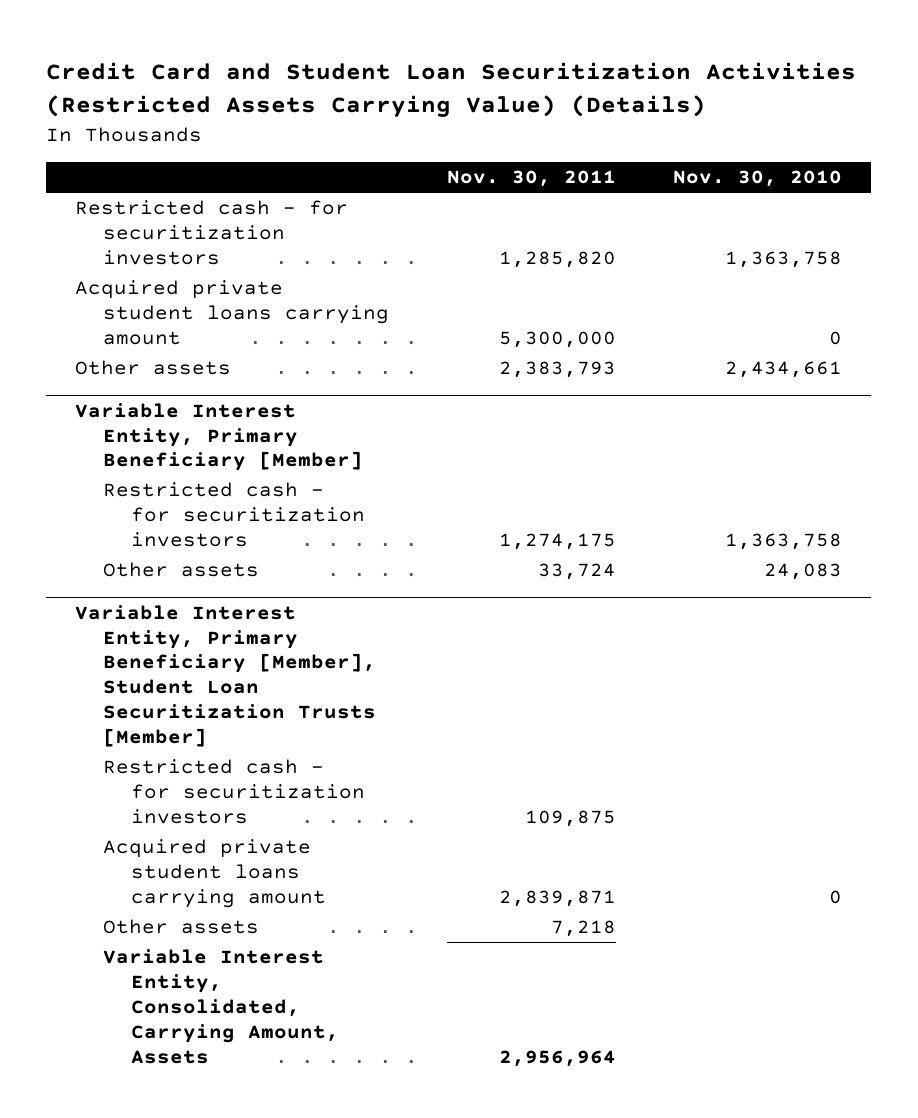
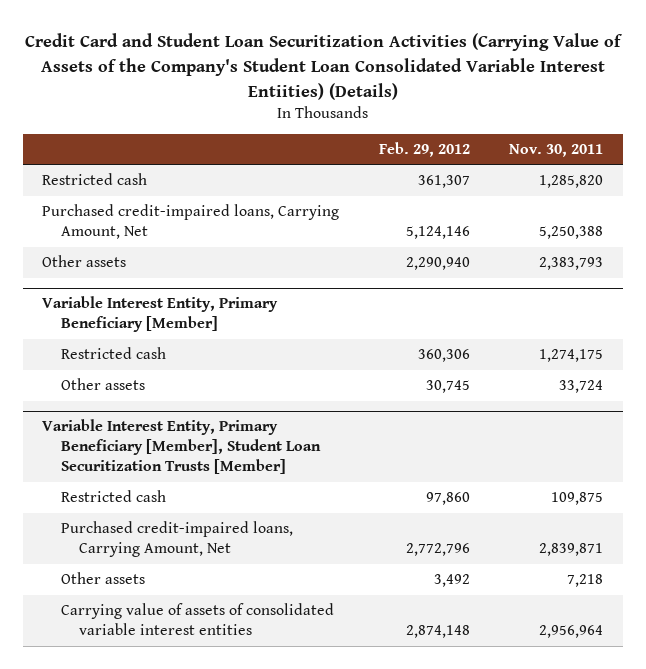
[46,62,857,118] Credit Card and Student Loan Securitization Activities (Restricted Assets Carrying Value) (Details) -> [24,33,623,100] Credit Card and Student Loan Securitization Activities (Carrying Value of Assets of the Company's Student Loan Consolidated Variable Interest Entiities) (Details)
[673,170,843,188] Nov. 30, 2010 -> none
none -> [378,141,470,157] Feb. 29, 2012
[75,200,349,266] Restricted cash - for securitization investors -> [42,173,148,186] Restricted cash
[75,280,390,346] Acquired private student loans carrying amount -> [42,204,340,240] Purchased credit-impaired loans, Carrying Amount, Net
[498,331,616,349] 5,300,000 -> [539,226,604,240] 5,250,388
[103,482,366,548] Restricted cash - for securitization investors -> [60,347,166,360] Restricted cash
[103,759,366,825] Restricted cash - for securitization investors -> [60,490,166,503] Restricted cash
[103,839,327,909] Acquired private student loans carrying amount -> [60,521,293,558] Purchased credit-impaired loans, Carrying Amount, Net
[103,949,340,1064] Variable Interest Entity, Consolidated, Carrying Amount, Assets -> [60,603,334,636] Carrying value of assets of consolidated variable interest entities

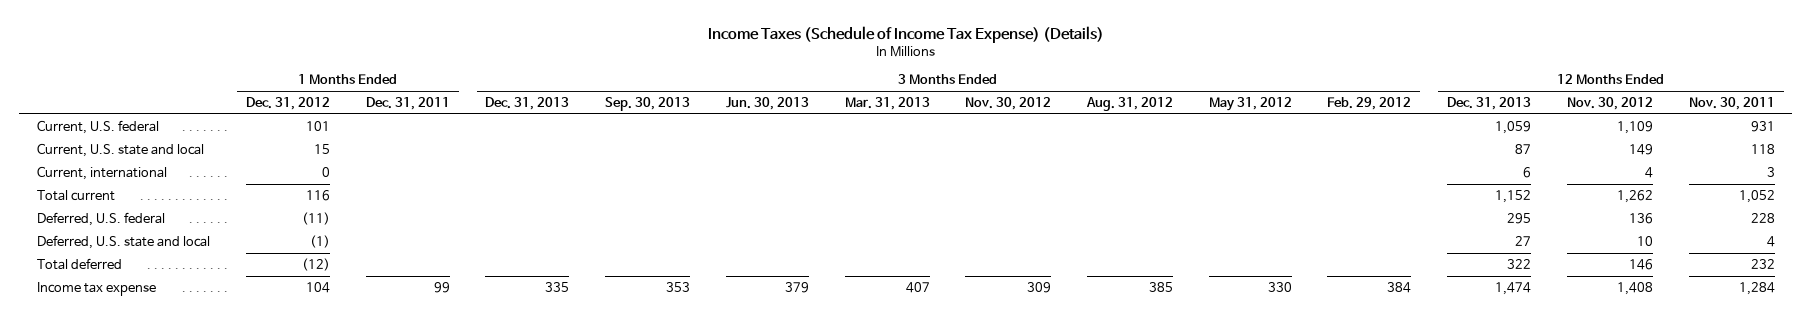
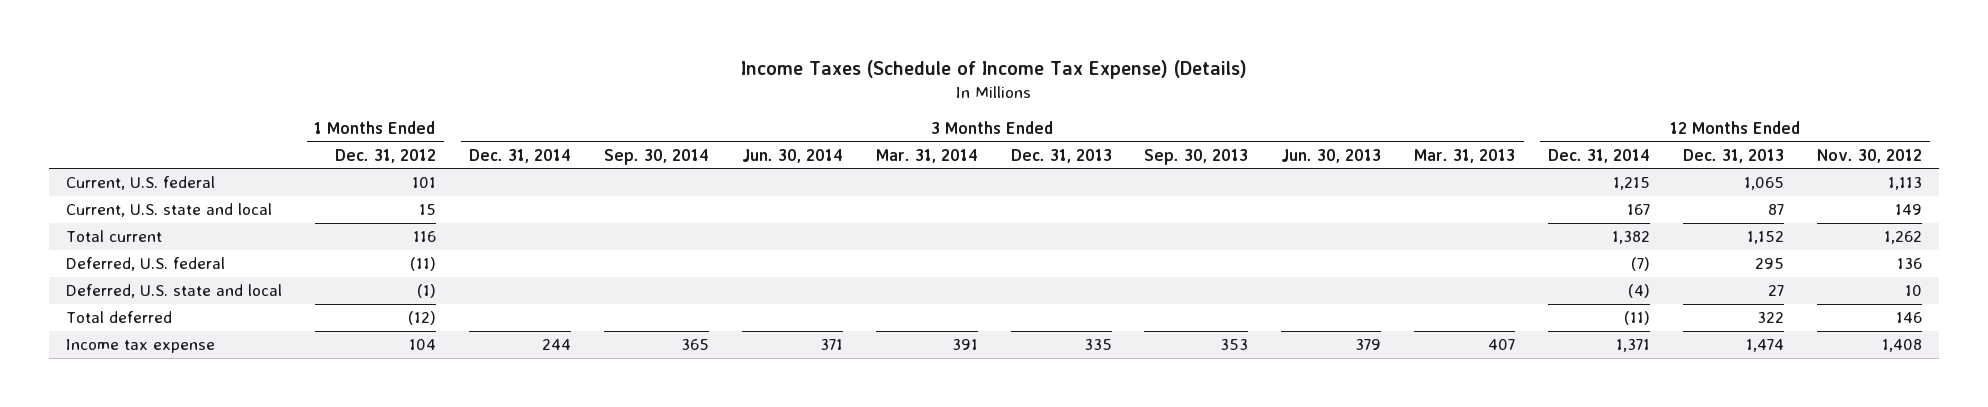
[365,97,450,111] Dec. 31, 2011 -> none
[965,97,1052,111] Nov. 30, 2012 -> none
[1086,97,1174,112] Aug. 31, 2012 -> none
[1208,97,1292,112] May 31, 2012 -> none
[1327,97,1412,111] Feb. 29, 2012 -> none
[1688,97,1775,111] Nov. 30, 2011 -> none
none -> [468,148,571,163] Dec. 31, 2014
none -> [603,148,709,165] Sep. 30, 2014
none -> [741,148,843,163] Jun. 30, 2014
none -> [875,148,978,163] Mar. 31, 2014
none -> [1548,148,1651,163] Dec. 31, 2014
[1495,120,1532,134] 1,059 -> [1744,177,1785,191] 1,065
[1616,120,1653,134] 1,109 -> [1888,177,1923,191] 1,113
[37,165,168,180] Current, international -> none

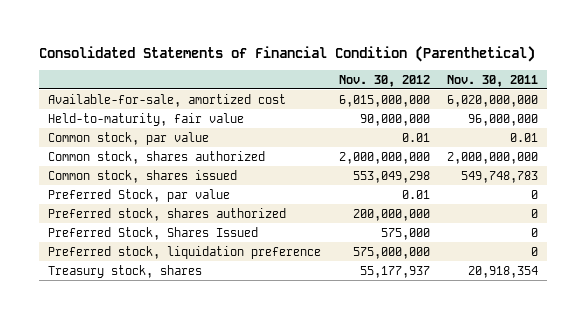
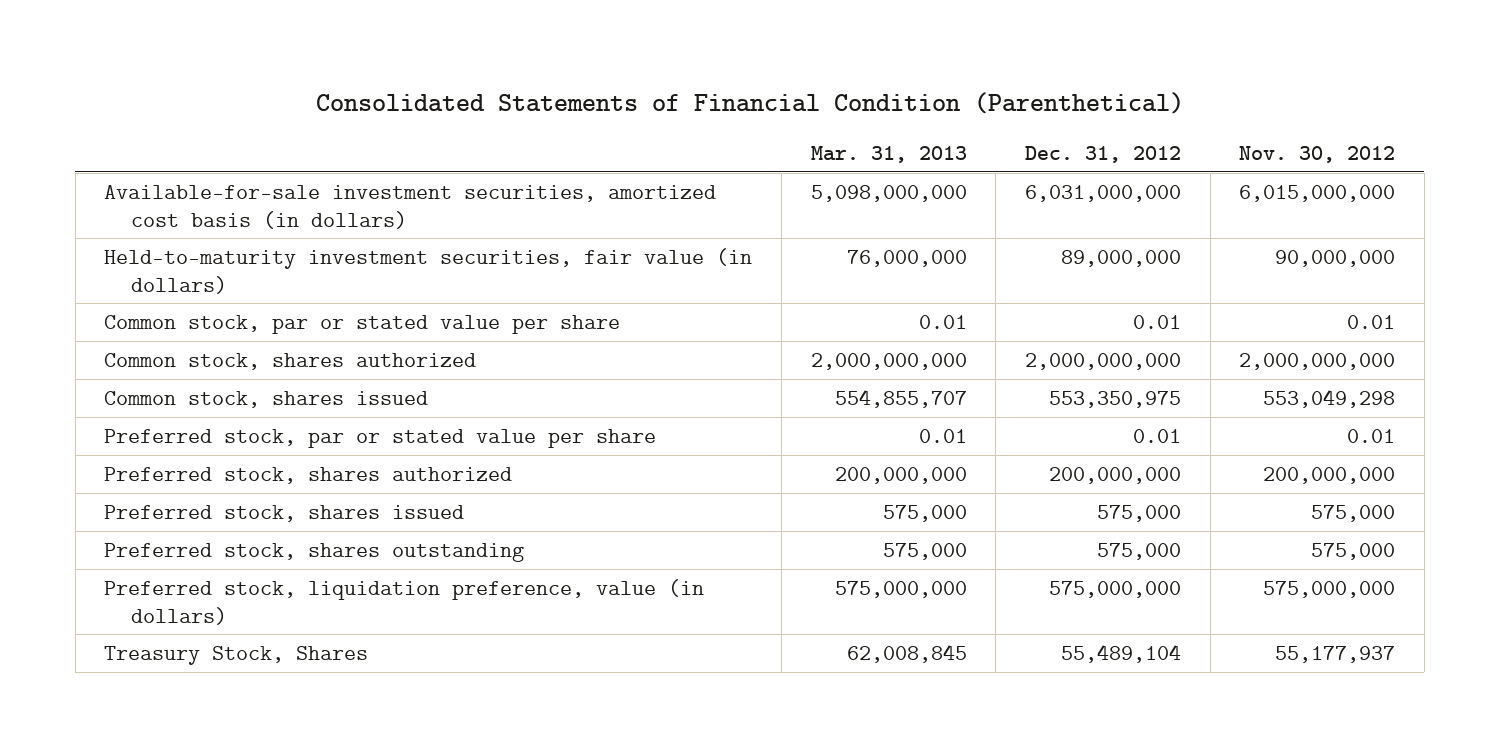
[447,74,539,87] Nov. 30, 2011 -> none
none -> [810,145,967,163] Mar. 31, 2013
none -> [1024,145,1181,163] Dec. 31, 2012
[47,93,286,107] Available-for-sale, amortized cost -> [104,184,717,229] Available-for-sale investment securities, amortized cost basis (in dollars)
[47,112,244,126] Held-to-maturity, fair value -> [104,247,753,294] Held-to-maturity investment securities, fair value (in dollars)
[47,131,209,145] Common stock, par value -> [104,314,621,334] Common stock, par or stated value per share
[47,188,230,202] Preferred Stock, par value -> [104,428,657,448] Preferred stock, par or stated value per share
[47,226,258,240] Preferred Stock, Shares Issued -> [104,504,465,522] Preferred stock, shares issued
none -> [104,542,525,562] Preferred stock, shares outstanding
[47,245,321,259] Preferred stock, liquidation preference -> [104,578,705,625] Preferred stock, liquidation preference, value (in dollars)
[47,264,202,278] Treasury stock, shares -> [104,645,369,665] Treasury Stock, Shares

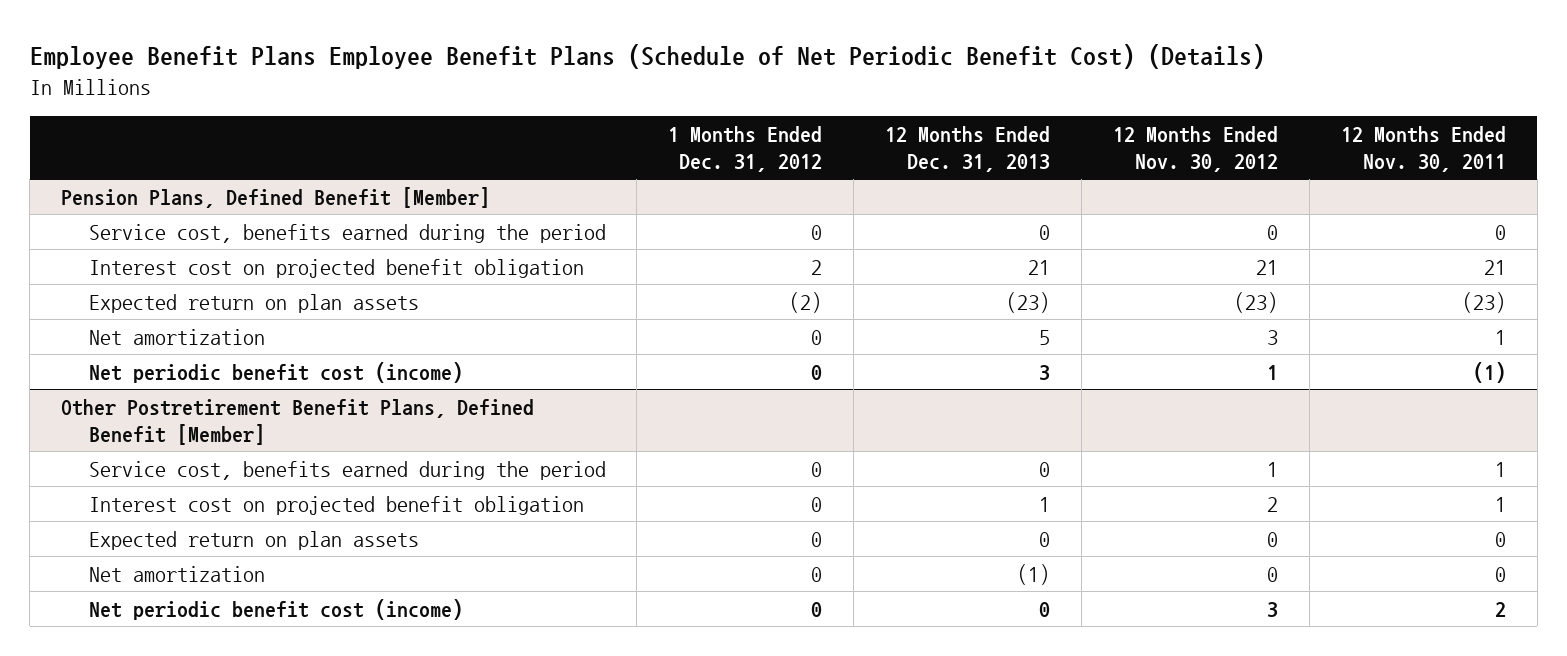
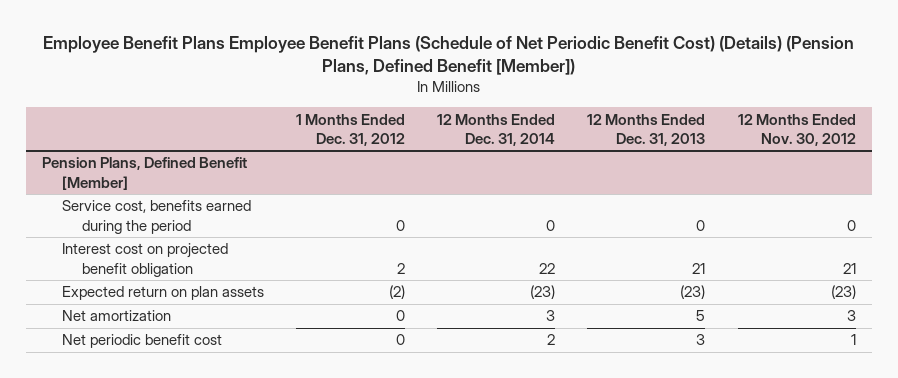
[29,44,1265,70] Employee Benefit Plans Employee Benefit Plans (Schedule of Net Periodic Benefit Cost) (Details) -> [42,36,854,76] Employee Benefit Plans Employee Benefit Plans (Schedule of Net Periodic Benefit Cost) (Details) (Pension Plans, Defined Benefit [Member])
[1341,125,1507,172] 12 Months Ended Nov. 30, 2011 -> none
none -> [437,113,556,146] 12 Months Ended Dec. 31, 2014
[61,398,535,445] Other Postretirement Benefit Plans, Defined Benefit [Member] -> none
[88,460,606,480] Service cost, benefits earned during the period -> none
[88,495,584,515] Interest cost on projected benefit obligation -> none
[88,530,419,550] Expected return on plan assets -> none
[88,565,265,582] Net amortization -> none
[88,598,463,620] Net periodic benefit cost (income) -> none
[88,361,463,383] Net periodic benefit cost (income) -> [62,334,223,349] Net periodic benefit cost

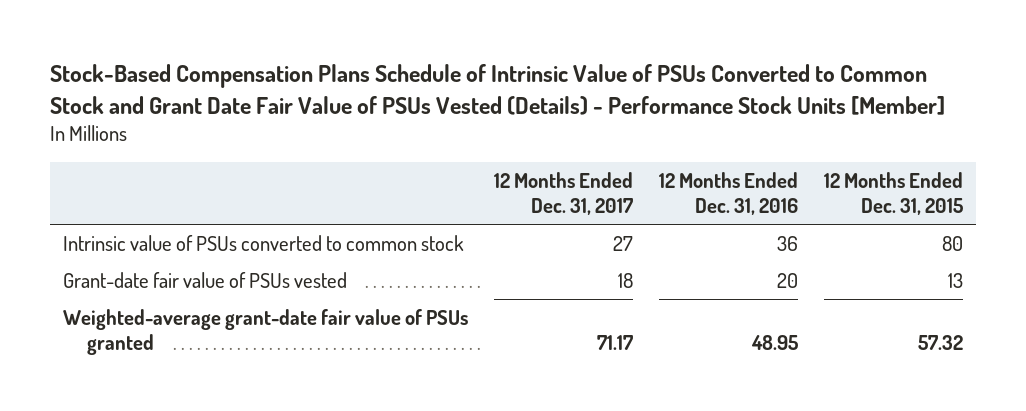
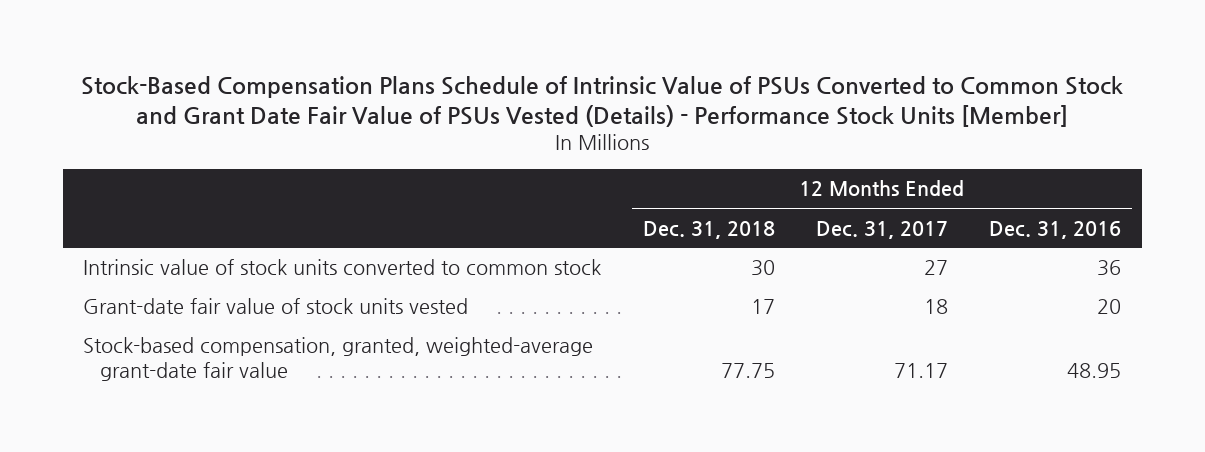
[824,171,964,215] 12 Months Ended Dec. 31, 2015 -> none
none -> [642,220,775,239] Dec. 31, 2018
[63,235,465,252] Intrinsic value of PSUs converted to common stock -> [83,259,602,276] Intrinsic value of stock units converted to common stock
[63,272,348,289] Grant-date fair value of PSUs vested -> [83,298,469,315] Grant-date fair value of stock units vested
[63,309,469,356] Weighted-average grant-date fair value of PSUs granted -> [83,337,594,381] Stock-based compensation, granted, weighted-average grant-date fair value

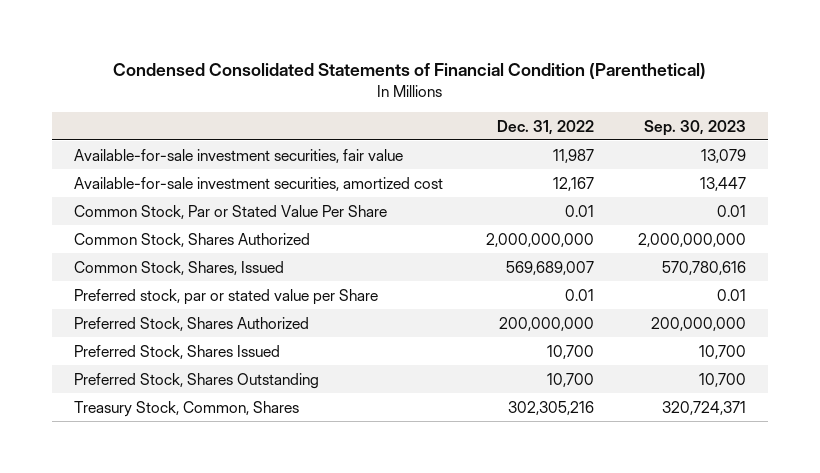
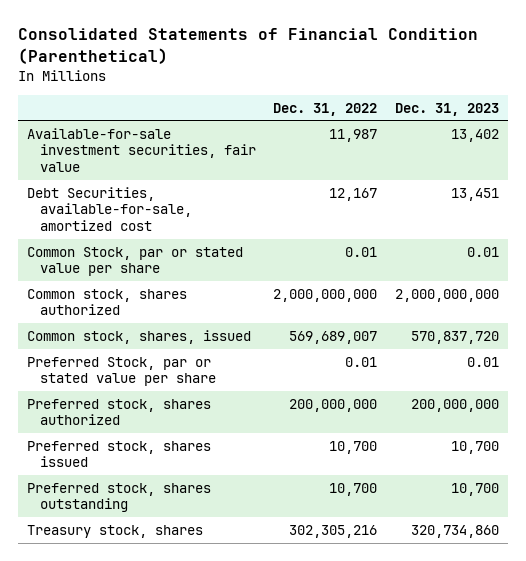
[112,62,706,79] Condensed Consolidated Statements of Financial Condition (Parenthetical) -> [17,27,478,64] Consolidated Statements of Financial Condition (Parenthetical)
[643,119,746,136] Sep. 30, 2023 -> none
none -> [395,102,500,116] Dec. 31, 2023
[73,176,443,191] Available-for-sale investment securities, amortized cost -> [26,187,192,231] Debt Securities, available-for-sale, amortized cost
[73,204,387,219] Common Stock, Par or Stated Value Per Share -> [26,247,243,277] Common Stock, par or stated value per share
[73,232,310,247] Common Stock, Shares Authorized -> [26,289,187,316] Common stock, shares authorized
[73,260,284,275] Common Stock, Shares, Issued -> [26,330,251,345] Common stock, shares, issued
[73,288,378,305] Preferred stock, par or stated value per Share -> [26,357,216,387] Preferred Stock, par or stated value per share
[73,316,309,331] Preferred Stock, Shares Authorized -> [26,399,211,426] Preferred stock, shares authorized
[73,344,280,359] Preferred Stock, Shares Issued -> [26,441,211,468] Preferred stock, shares issued
[73,372,319,389] Preferred Stock, Shares Outstanding -> [26,483,211,513] Preferred stock, shares outstanding
[73,400,299,417] Treasury Stock, Common, Shares -> [26,525,203,539] Treasury stock, shares

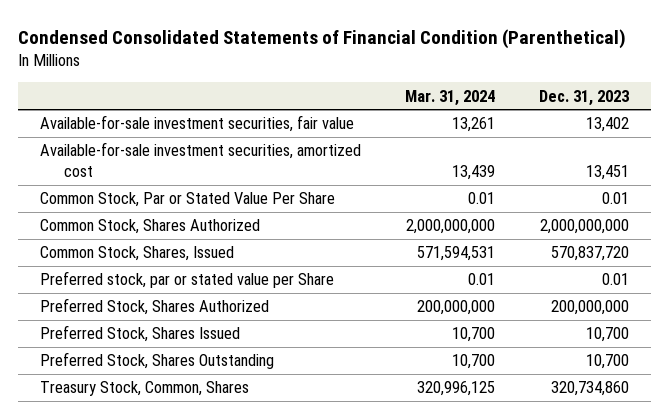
[17,27,478,64] Consolidated Statements of Financial Condition (Parenthetical) -> [18,28,627,49] Condensed Consolidated Statements of Financial Condition (Parenthetical)
[273,102,378,116] Dec. 31, 2022 -> none
none -> [405,89,496,106] Mar. 31, 2024
[26,187,192,231] Debt Securities, available-for-sale, amortized cost -> [40,142,362,178] Available-for-sale investment securities, amortized cost
[26,247,243,277] Common Stock, par or stated value per share -> [40,192,336,208] Common Stock, Par or Stated Value Per Share
[26,289,187,316] Common stock, shares authorized -> [40,219,261,235] Common Stock, Shares Authorized
[26,330,251,345] Common stock, shares, issued -> [40,246,235,262] Common Stock, Shares, Issued
[26,357,216,387] Preferred Stock, par or stated value per share -> [40,271,335,289] Preferred stock, par or stated value per Share
[26,399,211,426] Preferred stock, shares authorized -> [40,298,270,316] Preferred Stock, Shares Authorized
[26,441,211,468] Preferred stock, shares issued -> [40,325,241,343] Preferred Stock, Shares Issued
[26,483,211,513] Preferred stock, shares outstanding -> [40,352,275,370] Preferred Stock, Shares Outstanding
[26,525,203,539] Treasury stock, shares -> [40,381,250,397] Treasury Stock, Common, Shares

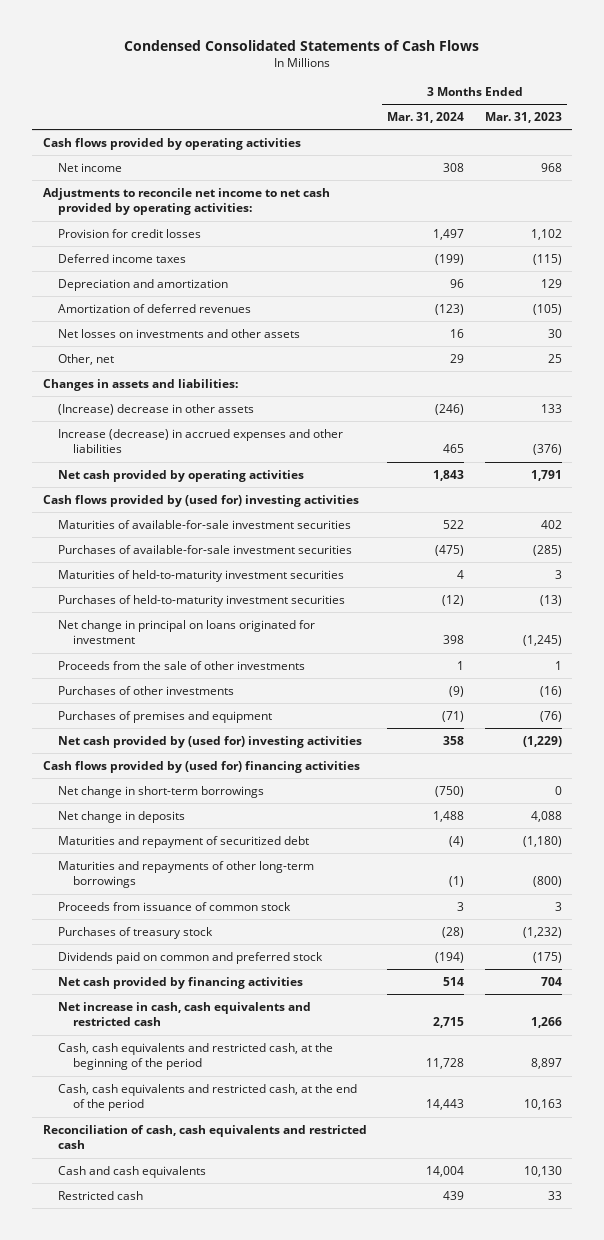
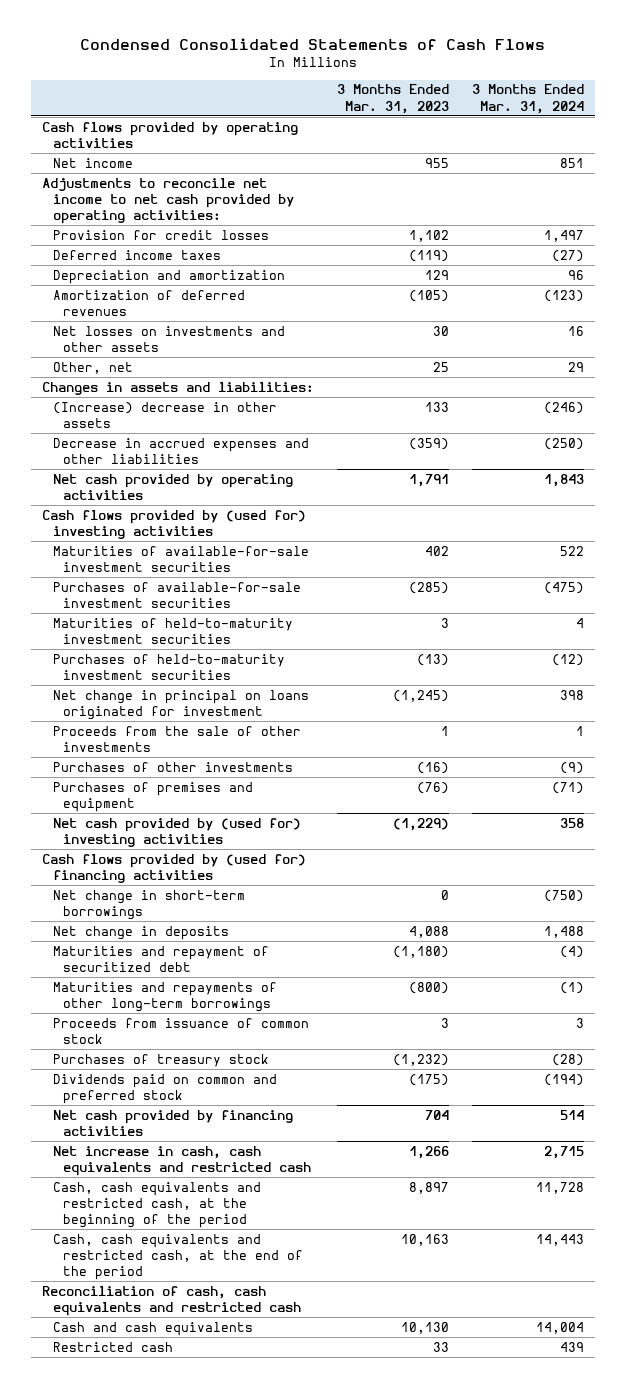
[443,162,465,172] 308 -> [559,157,584,168] 851
[540,162,562,172] 968 -> [425,157,450,168] 955
[435,253,465,265] (199) -> [551,249,584,262] (27)
[532,253,562,265] (115) -> [409,249,450,262] (119)
[57,428,343,454] Increase (decrease) in accrued expenses and other liabilities -> [52,437,309,464] Decrease in accrued expenses and other liabilities
[443,444,465,454] 465 -> [543,437,584,450] (250)
[532,444,562,456] (376) -> [409,437,450,450] (359)

